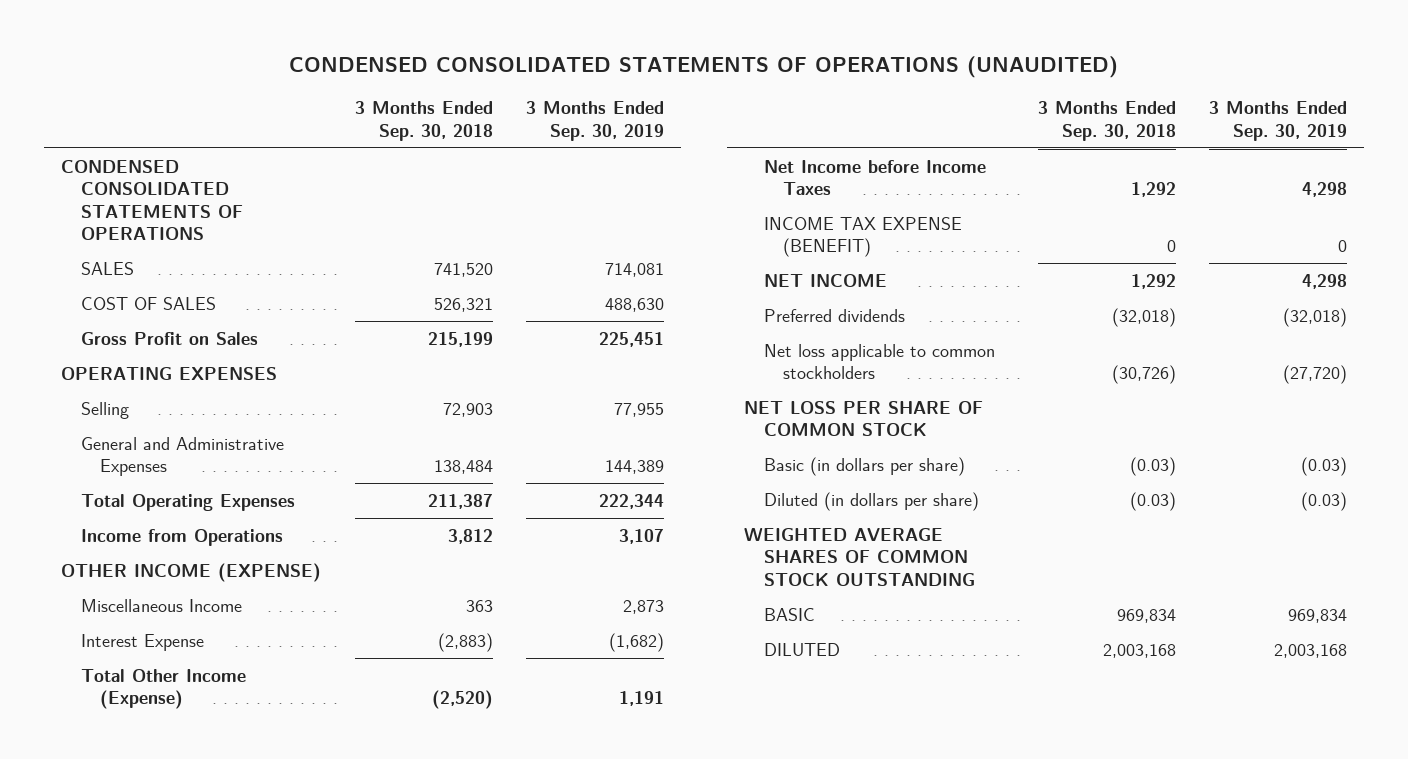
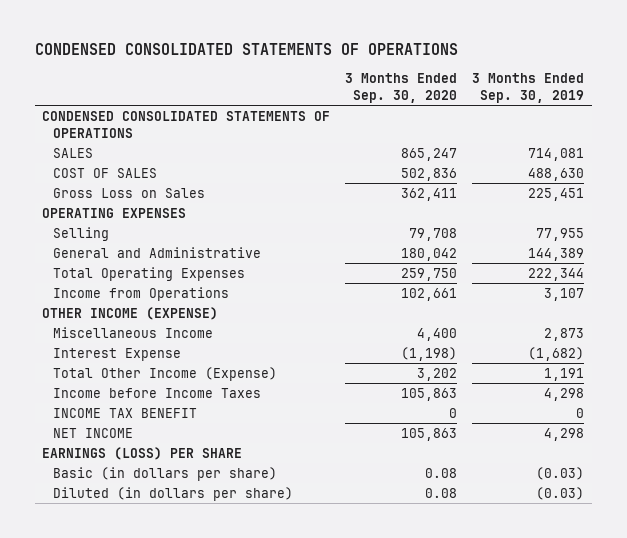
[289,56,1119,79] CONDENSED CONSOLIDATED STATEMENTS OF OPERATIONS (UNAUDITED) -> [34,43,458,56] CONDENSED CONSOLIDATED STATEMENTS OF OPERATIONS
[354,101,493,141] 3 Months Ended Sep. 30, 2018 -> none
none -> [345,73,458,104] 3 Months Ended Sep. 30, 2020
[80,331,258,345] Gross Profit on Sales -> [53,187,206,198] Gross Loss on Sales
[80,436,284,477] General and Administrative Expenses -> [53,246,262,258] General and Administrative
[763,159,986,196] Net Income before Income Taxes -> [53,387,262,398] Income before Income Taxes
[763,216,962,258] INCOME TAX EXPENSE (BENEFIT) -> [53,407,198,418] INCOME TAX BENEFIT
[763,308,905,322] Preferred dividends -> none
[763,343,995,380] Net loss applicable to common stockholders -> none
[743,400,983,437] NET LOSS PER SHARE OF COMMON STOCK -> [42,446,243,460] EARNINGS (LOSS) PER SHARE
[743,527,975,586] WEIGHTED AVERAGE SHARES OF COMMON STOCK OUTSTANDING -> none
[763,607,815,621] BASIC -> none
[763,642,840,656] DILUTED -> none

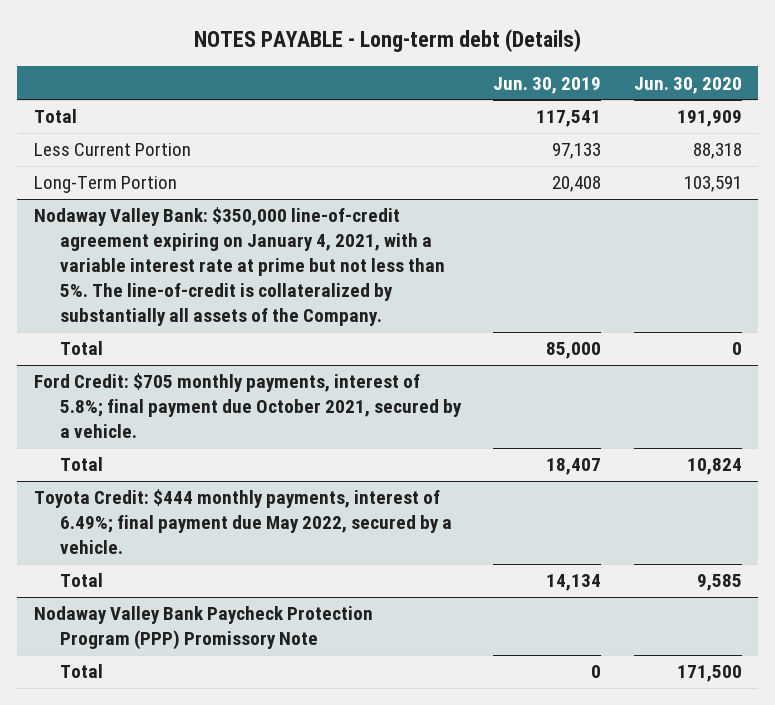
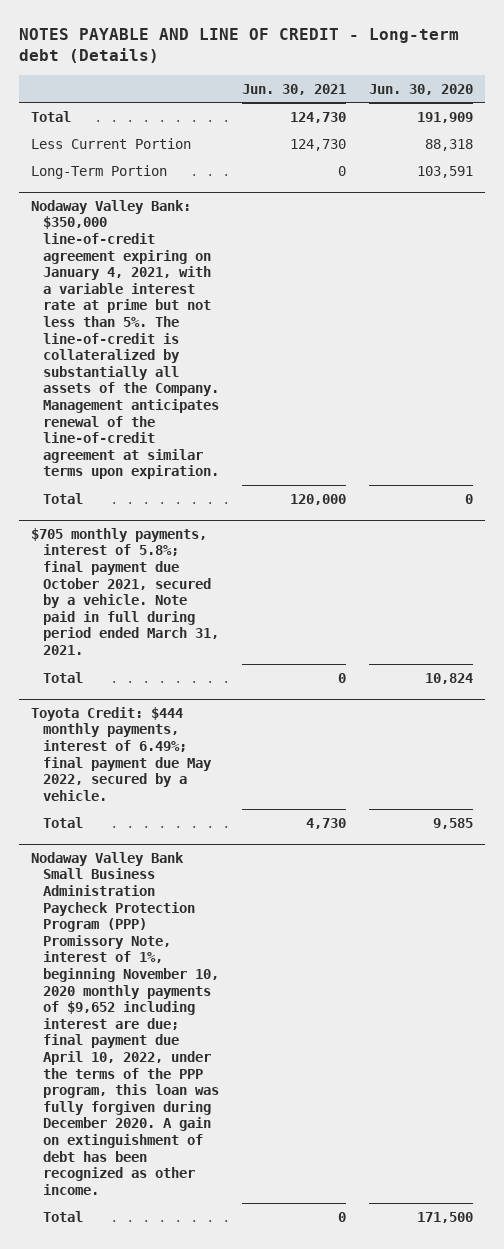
[193,29,581,53] NOTES PAYABLE - Long-term debt (Details) -> [19,28,460,64] NOTES PAYABLE AND LINE OF CREDIT - Long-term debt (Details)
[493,76,602,94] Jun. 30, 2019 -> none
none -> [242,83,347,95] Jun. 30, 2021
[33,207,445,326] Nodaway Valley Bank: $350,000 line-of-credit agreement expiring on January 4, 2021, with a variable interest rate at prime but not less than 5%. The line-of-credit is collateralized by substantially all assets of the Company. -> [30,199,219,480] Nodaway Valley Bank: $350,000 line-of-credit agreement expiring on January 4, 2021, with a variable interest rate at prime but not less than 5%. The line-of-credit is collateralized by substantially all assets of the Company. Management anticipates renewal of the line-of-credit agreement at similar terms upon expiration.
[33,373,462,439] Ford Credit: $705 monthly payments, interest of 5.8%; final payment due October 2021, secured by a vehicle. -> [30,527,219,655] $705 monthly payments, interest of 5.8%; final payment due October 2021, secured by a vehicle. Note paid in full during period ended March 31, 2021.
[33,606,373,651] Nodaway Valley Bank Paycheck Protection Program (PPP) Promissory Note -> [30,851,219,1195] Nodaway Valley Bank Small Business Administration Paycheck Protection Program (PPP) Promissory Note, interest of 1%, beginning November 10, 2020 monthly payments of $9,652 including interest are due; final payment due April 10, 2022, under the terms of the PPP program, this loan was fully forgiven during December 2020. A gain on extinguishment of debt has been recognized as other income.

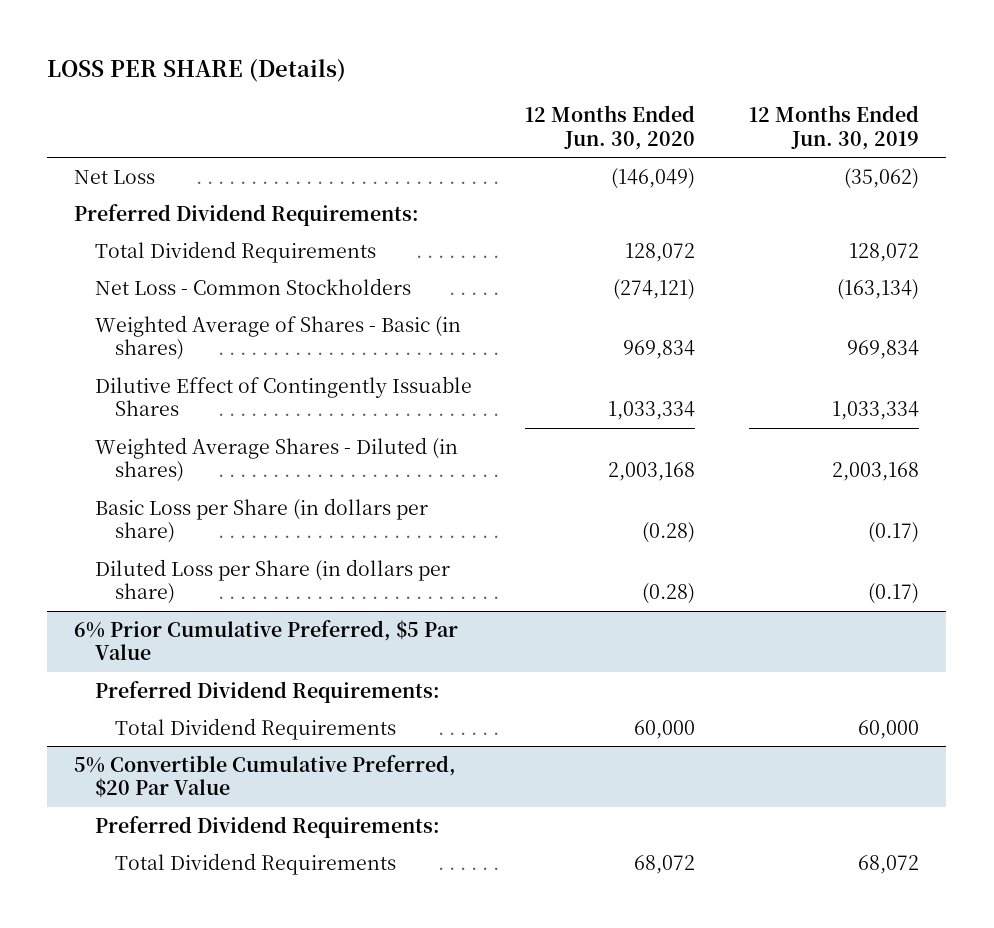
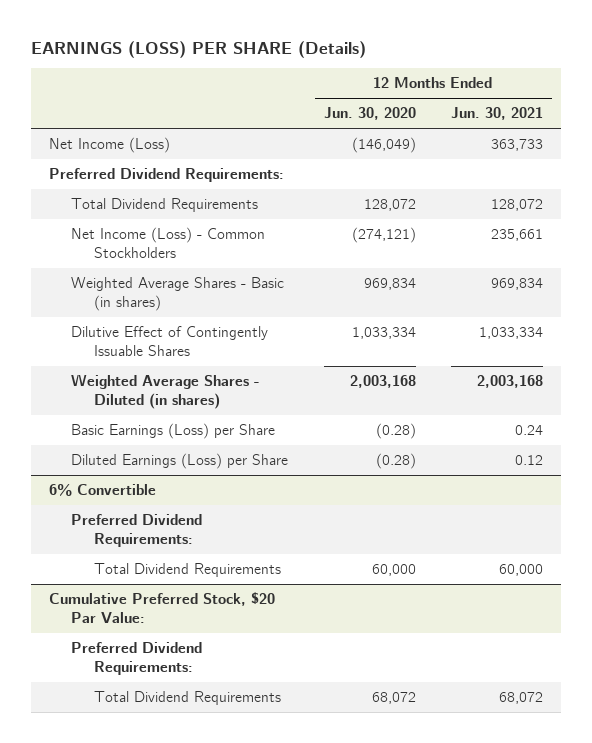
[47,59,347,83] LOSS PER SHARE (Details) -> [30,40,366,58] EARNINGS (LOSS) PER SHARE (Details)
[749,105,920,150] 12 Months Ended Jun. 30, 2019 -> none
none -> [451,107,544,121] Jun. 30, 2021
[74,169,156,184] Net Loss -> [48,137,170,154] Net Income (Loss)
[94,277,411,295] Net Loss - Common Stockholders -> [71,227,266,258] Net Income (Loss) - Common Stockholders
[94,314,461,360] Weighted Average of Shares - Basic (in shares) -> [71,277,285,311] Weighted Average Shares - Basic (in shares)
[94,497,428,543] Basic Loss per Share (in dollars per share) -> [71,423,276,440] Basic Earnings (Loss) per Share
[94,558,450,604] Diluted Loss per Share (in dollars per share) -> [71,453,289,470] Diluted Earnings (Loss) per Share
[74,619,459,660] 6% Prior Cumulative Preferred, $5 Par Value -> [48,484,156,497] 6% Convertible
[74,754,457,798] 5% Convertible Cumulative Preferred, $20 Par Value -> [48,592,275,623] Cumulative Preferred Stock, $20 Par Value:

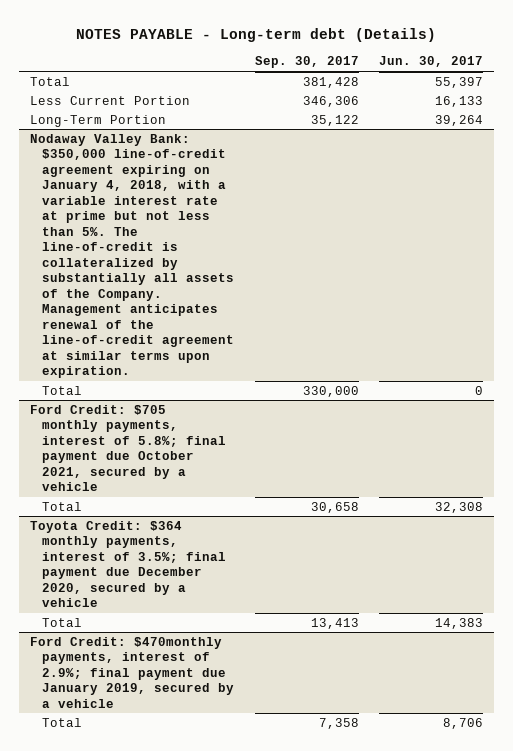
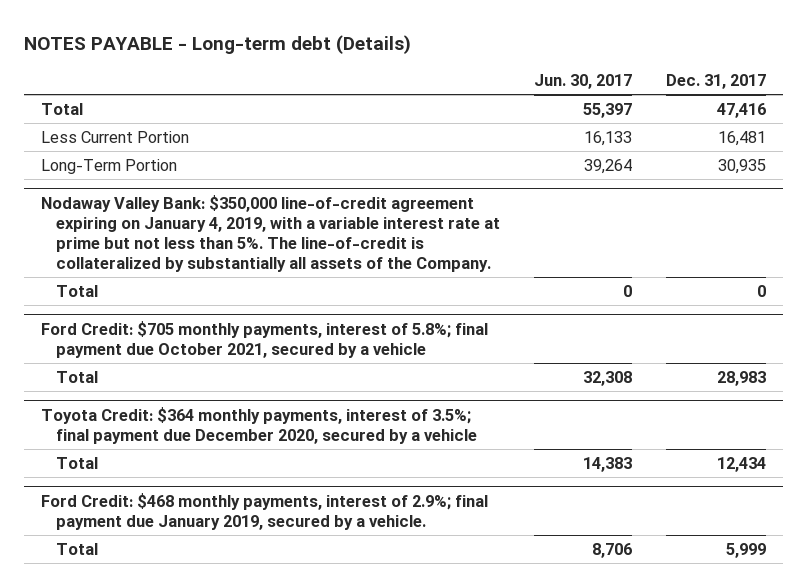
[254,56,359,69] Sep. 30, 2017 -> none
none -> [665,74,766,90] Dec. 31, 2017
[29,133,235,379] Nodaway Valley Bank: $350,000 line-of-credit agreement expiring on January 4, 2018, with a variable interest rate at prime but not less than 5%. The line-of-credit is collateralized by substantially all assets of the Company. Management anticipates renewal of the line-of-credit agreement at similar terms upon expiration. -> [41,194,500,272] Nodaway Valley Bank: $350,000 line-of-credit agreement expiring on January 4, 2019, with a variable interest rate at prime but not less than 5%. The line-of-credit is collateralized by substantially all assets of the Company.
[29,636,235,708] Ford Credit: $470monthly payments, interest of 2.9%; final payment due January 2019, secured by a vehicle -> [41,492,489,530] Ford Credit: $468 monthly payments, interest of 2.9%; final payment due January 2019, secured by a vehicle.

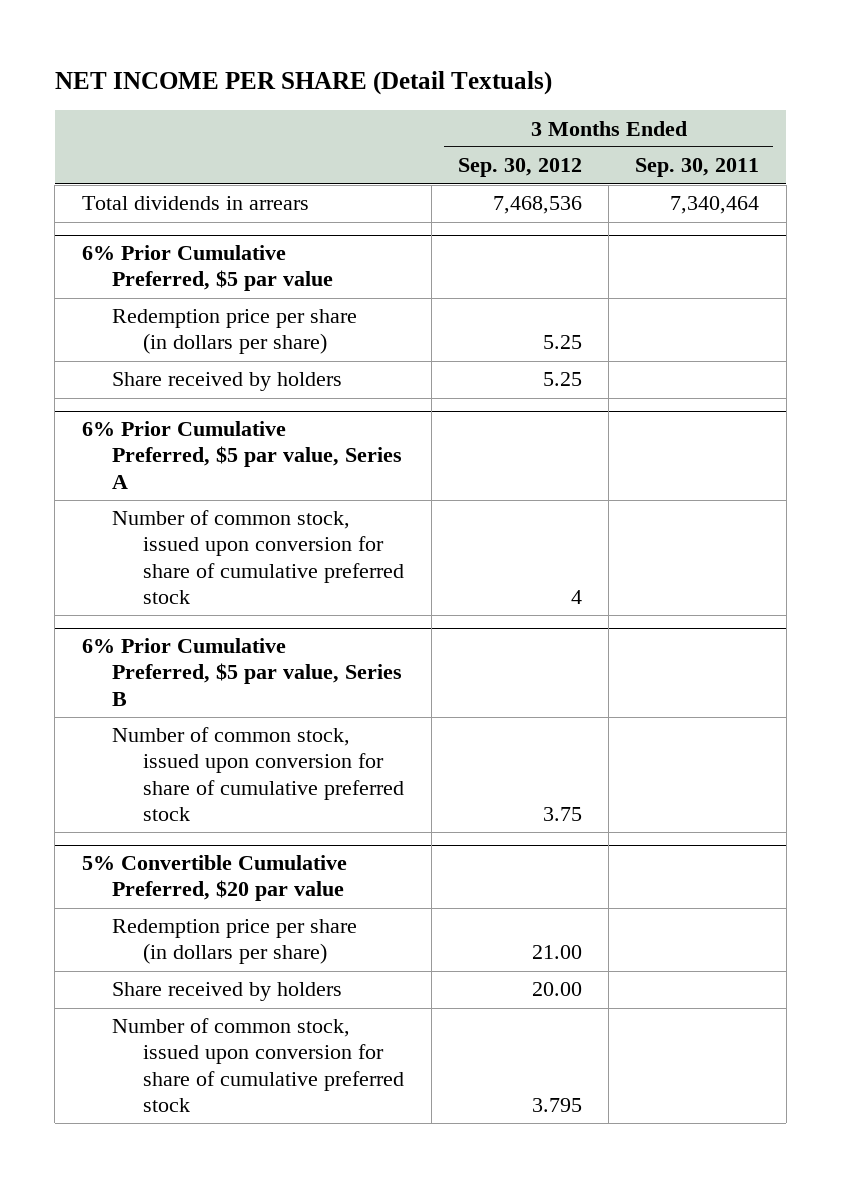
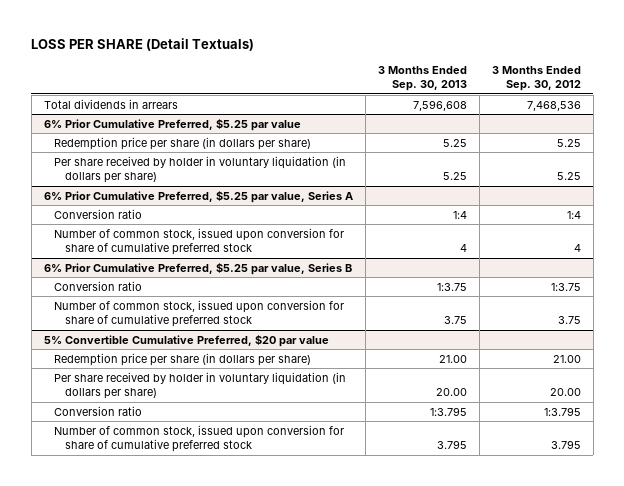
[54,70,552,95] NET INCOME PER SHARE (Detail Textuals) -> [31,37,255,51] LOSS PER SHARE (Detail Textuals)
[635,158,760,178] Sep. 30, 2011 -> none
none -> [377,65,467,92] 3 Months Ended Sep. 30, 2013
[81,245,334,292] 6% Prior Cumulative Preferred, $5 par value -> [43,118,301,131] 6% Prior Cumulative Preferred, $5.25 par value
[112,372,343,392] Share received by holders -> [54,155,347,184] Per share received by holder in voluntary liquidation (in dollars per share)
[81,421,403,489] 6% Prior Cumulative Preferred, $5 par value, Series A -> [43,190,353,203] 6% Prior Cumulative Preferred, $5.25 par value, Series A
none -> [54,208,143,219] Conversion ratio
[81,638,403,706] 6% Prior Cumulative Preferred, $5 par value, Series B -> [43,262,352,275] 6% Prior Cumulative Preferred, $5.25 par value, Series B
none -> [54,280,143,291] Conversion ratio
[112,982,343,1002] Share received by holders -> [54,371,347,400] Per share received by holder in voluntary liquidation (in dollars per share)
none -> [54,405,143,416] Conversion ratio

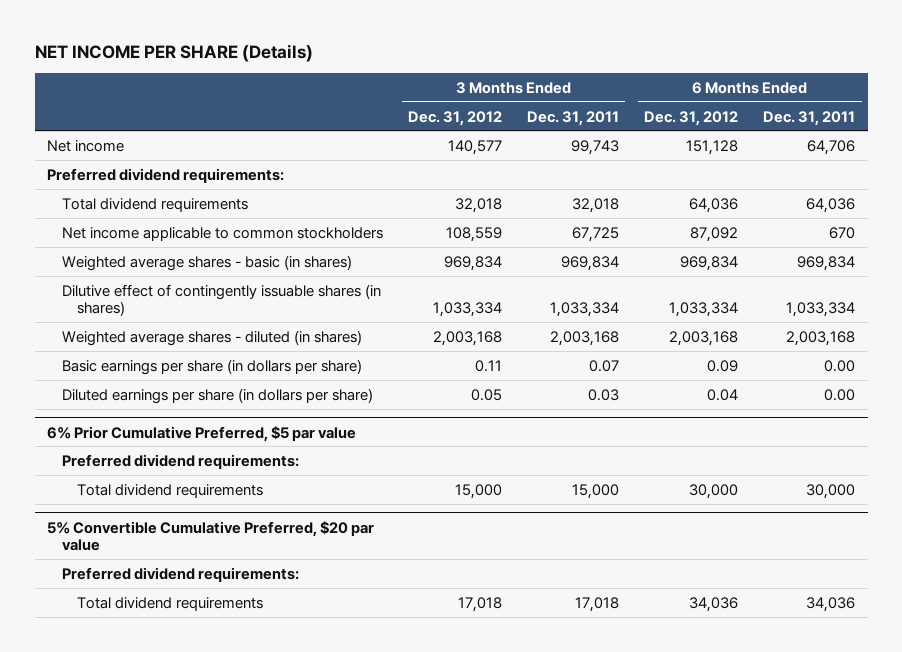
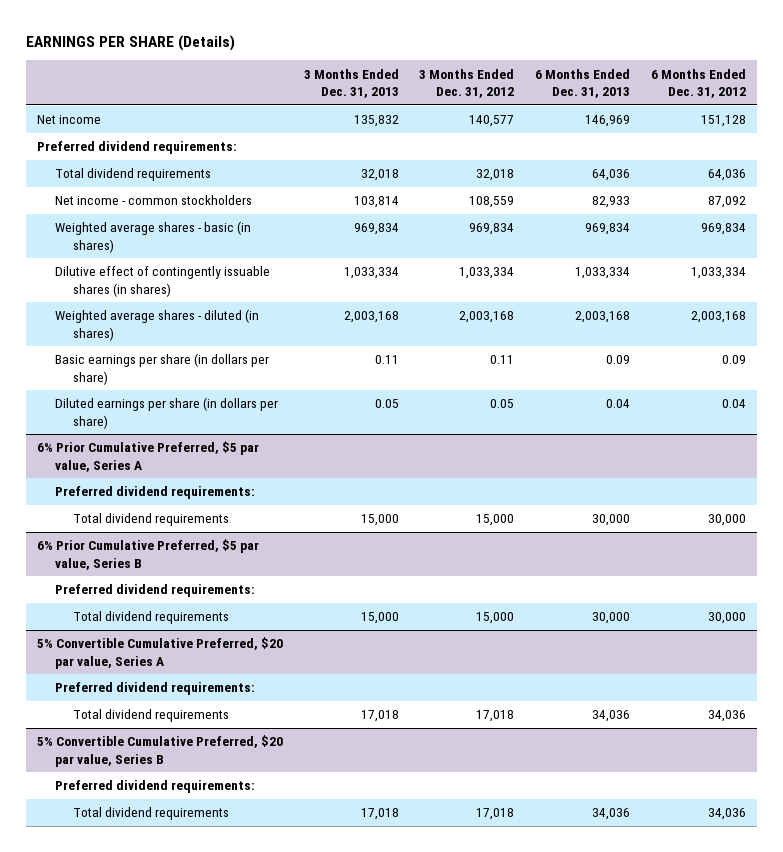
[34,44,313,63] NET INCOME PER SHARE (Details) -> [26,35,236,52] EARNINGS PER SHARE (Details)
[527,110,620,126] Dec. 31, 2011 -> none
[763,110,856,126] Dec. 31, 2011 -> none
none -> [303,68,399,98] 3 Months Ended Dec. 31, 2013
none -> [535,68,631,98] 6 Months Ended Dec. 31, 2013
[61,226,383,241] Net income applicable to common stockholders -> [54,195,252,206] Net income - common stockholders
[47,425,357,442] 6% Prior Cumulative Preferred, $5 par value -> [36,441,259,472] 6% Prior Cumulative Preferred, $5 par value, Series A
[47,520,375,552] 5% Convertible Cumulative Preferred, $20 par value -> none
none -> [36,539,259,570] 6% Prior Cumulative Preferred, $5 par value, Series B
none -> [72,611,229,625] Total dividend requirements
none -> [36,637,283,669] 5% Convertible Cumulative Preferred, $20 par value, Series A
none -> [54,682,255,696] Preferred dividend requirements:
none -> [36,735,283,767] 5% Convertible Cumulative Preferred, $20 par value, Series B
none -> [54,780,255,794] Preferred dividend requirements:
none -> [72,807,229,821] Total dividend requirements

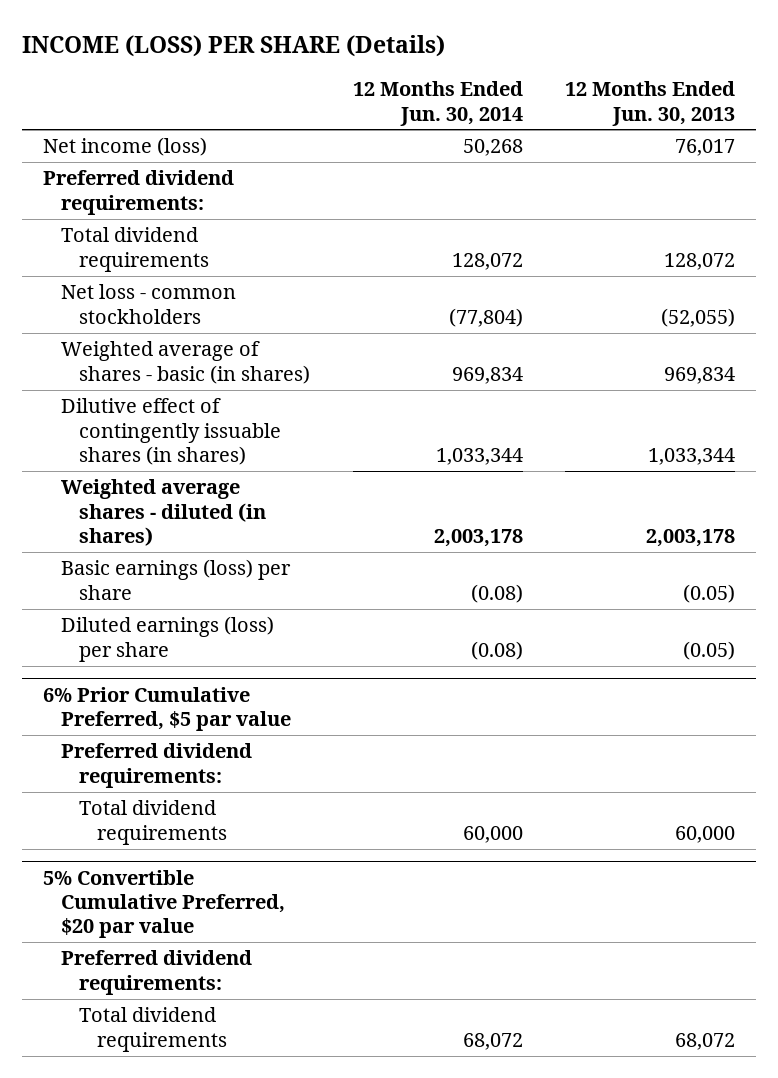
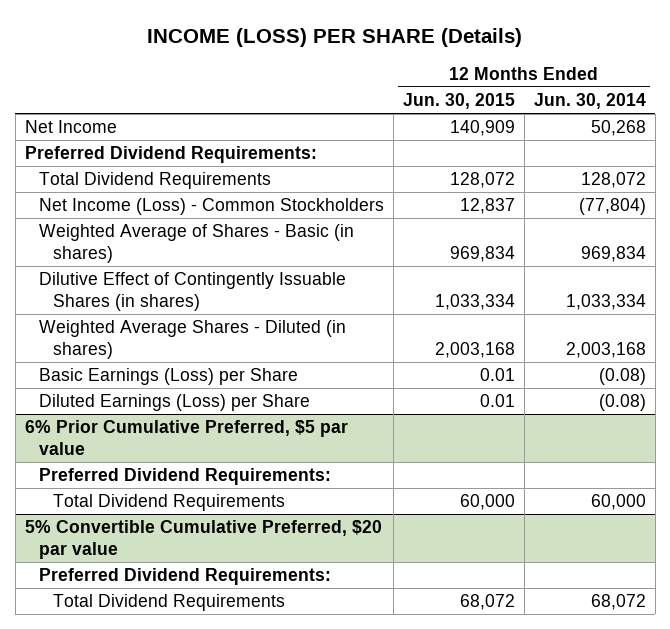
[565,81,736,126] 12 Months Ended Jun. 30, 2013 -> none
none -> [402,93,515,110] Jun. 30, 2015
[42,137,207,157] Net income (loss) -> [24,120,117,134] Net Income
[42,170,234,215] Preferred dividend requirements: -> [24,146,317,164] Preferred Dividend Requirements:
[60,227,210,272] Total dividend requirements -> [38,172,271,190] Total Dividend Requirements
[60,284,236,324] Net loss - common stockholders -> [38,198,384,216] Net Income (Loss) - Common Stockholders
[60,341,311,384] Weighted average of shares - basic (in shares) -> [38,224,354,263] Weighted Average of Shares - Basic (in shares)
[60,398,282,466] Dilutive effect of contingently issuable shares (in shares) -> [38,272,346,311] Dilutive Effect of Contingently Issuable Shares (in shares)
[435,448,523,466] 1,033,344 -> [565,293,646,310] 1,033,334
[60,479,267,547] Weighted average shares - diluted (in shares) -> [38,320,346,359] Weighted Average Shares - Diluted (in shares)
[433,529,523,548] 2,003,178 -> [565,341,646,358] 2,003,168
[60,559,291,600] Basic earnings (loss) per share -> [38,368,298,386] Basic Earnings (Loss) per Share
[60,616,274,662] Diluted earnings (loss) per share -> [38,394,310,412] Diluted Earnings (Loss) per Share
[60,743,252,788] Preferred dividend requirements: -> [38,468,331,486] Preferred Dividend Requirements:
[79,800,228,845] Total dividend requirements -> [52,494,285,512] Total Dividend Requirements
[60,950,252,995] Preferred dividend requirements: -> [38,568,331,586] Preferred Dividend Requirements:
[79,1007,228,1052] Total dividend requirements -> [52,594,285,612] Total Dividend Requirements

